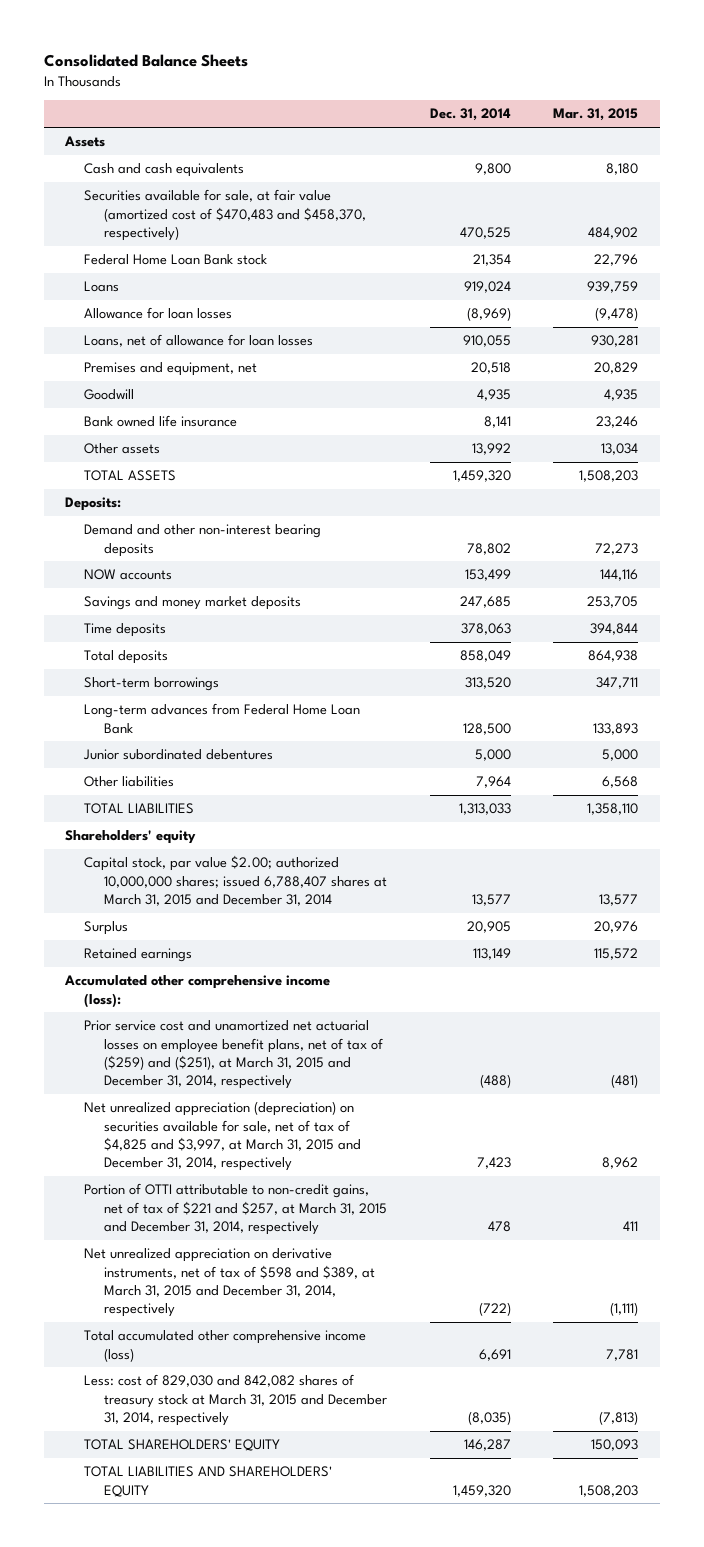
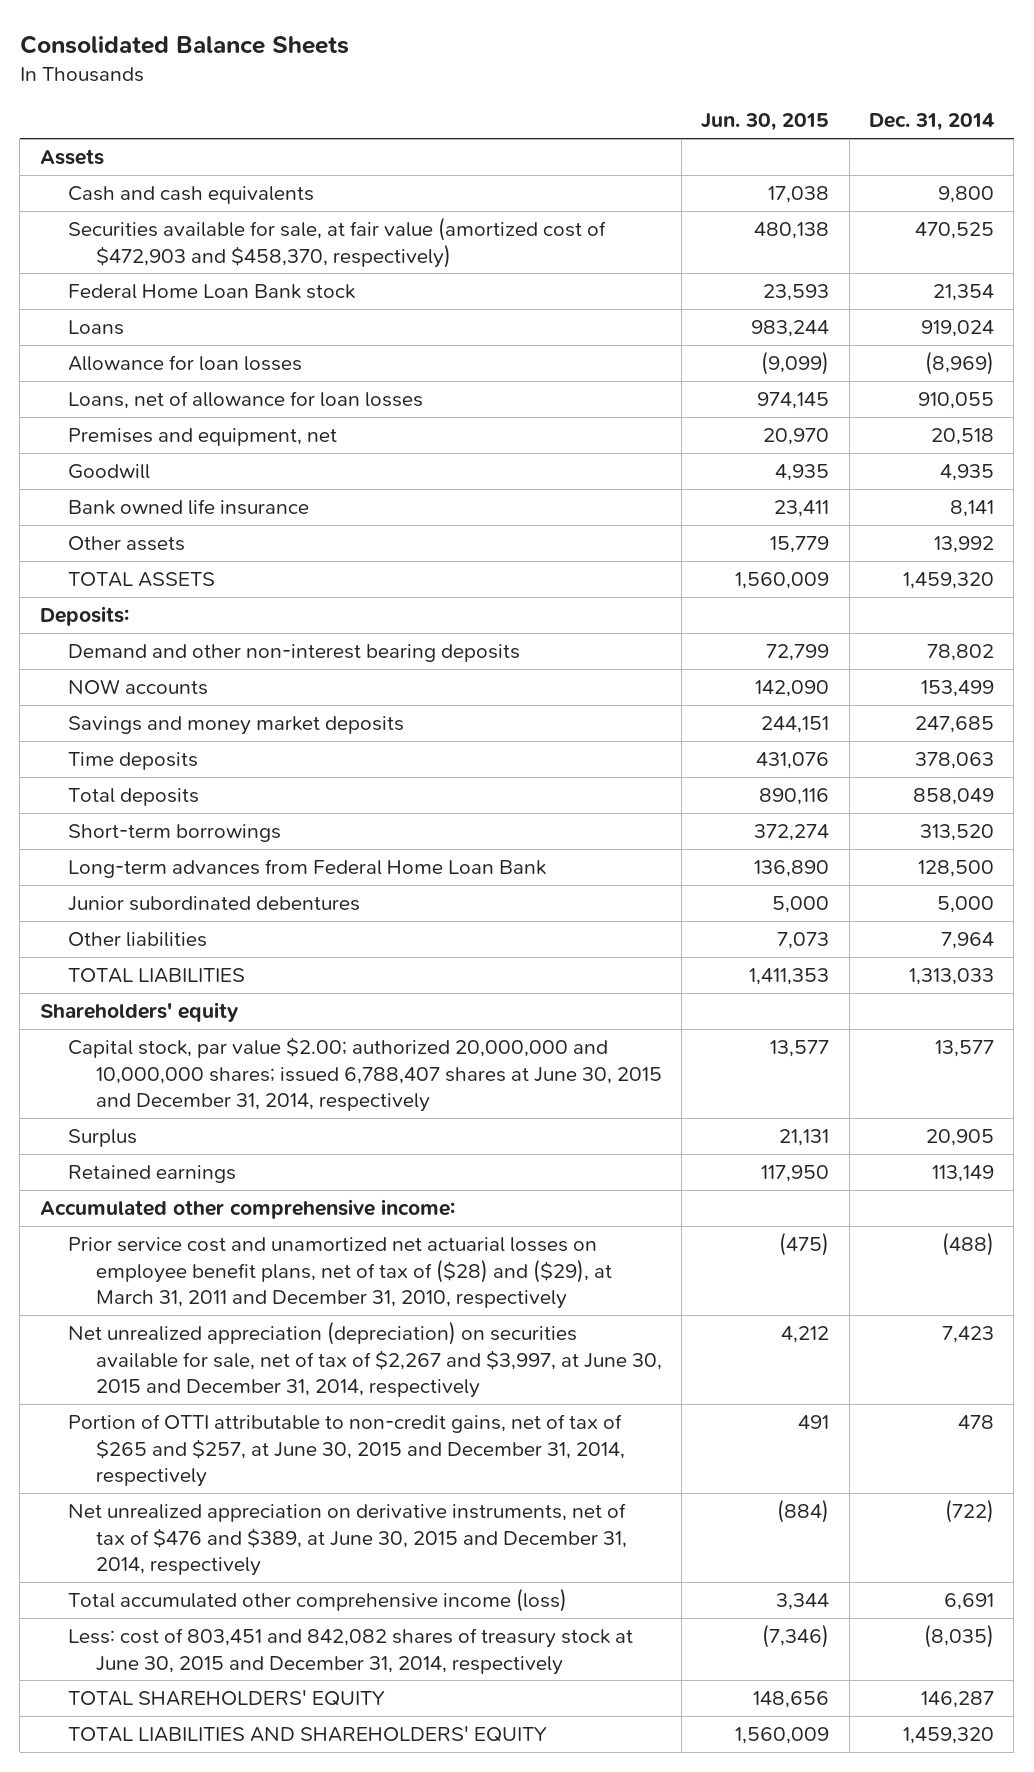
[553,108,639,122] Mar. 31, 2015 -> none
none -> [701,113,830,132] Jun. 30, 2015
[84,189,366,241] Securities available for sale, at fair value (amortized cost of $470,483 and $458,370, respectively) -> [67,217,606,268] Securities available for sale, at fair value (amortized cost of $472,903 and $458,370, respectively)
[84,855,387,906] Capital stock, par value $2.00; authorized 10,000,000 shares; issued 6,788,407 shares at March 31, 2015 and December 31, 2014 -> [67,1037,662,1112] Capital stock, par value $2.00; authorized 20,000,000 and 10,000,000 shares; issued 6,788,407 shares at June 30, 2015 and December 31, 2014, respectively
[64,975,331,1008] Accumulated other comprehensive income (loss): -> [39,1199,455,1220] Accumulated other comprehensive income:
[84,1020,383,1090] Prior service cost and unamortized net actuarial losses on employee benefit plans, net of tax of ($259) and ($251), at March 31, 2015 and December 31, 2014, respectively -> [67,1237,612,1309] Prior service cost and unamortized net actuarial losses on employee benefit plans, net of tax of ($28) and ($29), at March 31, 2011 and December 31, 2010, respectively
[84,1101,361,1172] Net unrealized appreciation (depreciation) on securities available for sale, net of tax of $4,825 and $3,997, at March 31, 2015 and December 31, 2014, respectively -> [67,1321,662,1398] Net unrealized appreciation (depreciation) on securities available for sale, net of tax of $2,267 and $3,997, at June 30, 2015 and December 31, 2014, respectively
[84,1183,387,1235] Portion of OTTI attributable to non-credit gains, net of tax of $221 and $257, at March 31, 2015 and December 31, 2014, respectively -> [67,1414,625,1487] Portion of OTTI attributable to non-credit gains, net of tax of $265 and $257, at June 30, 2015 and December 31, 2014, respectively
[84,1248,375,1318] Net unrealized appreciation on derivative instruments, net of tax of $598 and $389, at March 31, 2015 and December 31, 2014, respectively -> [67,1503,627,1576] Net unrealized appreciation on derivative instruments, net of tax of $476 and $389, at June 30, 2015 and December 31, 2014, respectively
[84,1374,387,1426] Less: cost of 829,030 and 842,082 shares of treasury stock at March 31, 2015 and December 31, 2014, respectively -> [67,1628,633,1675] Less: cost of 803,451 and 842,082 shares of treasury stock at June 30, 2015 and December 31, 2014, respectively

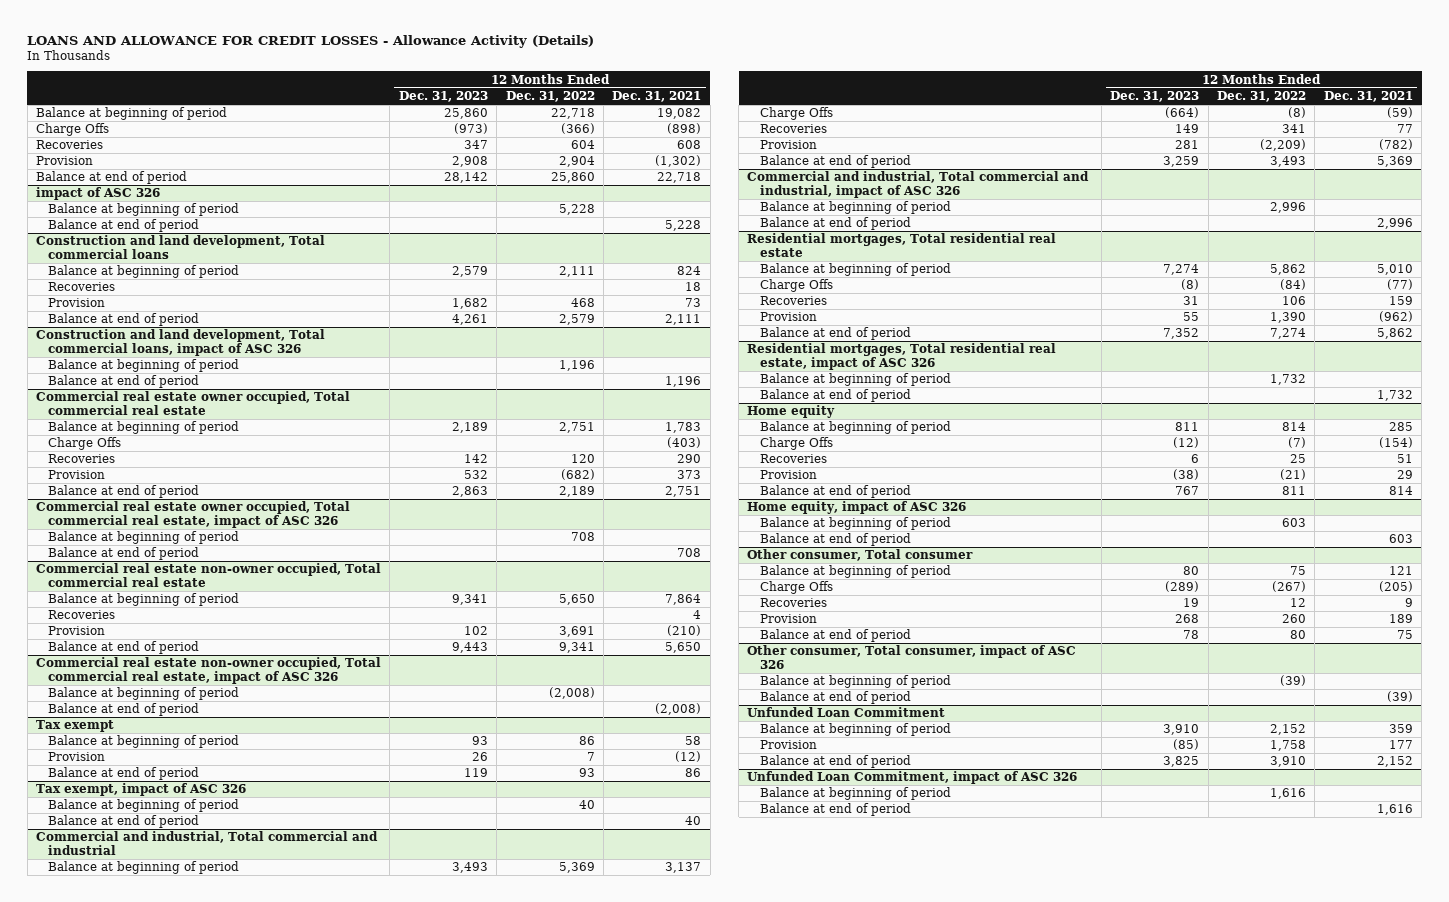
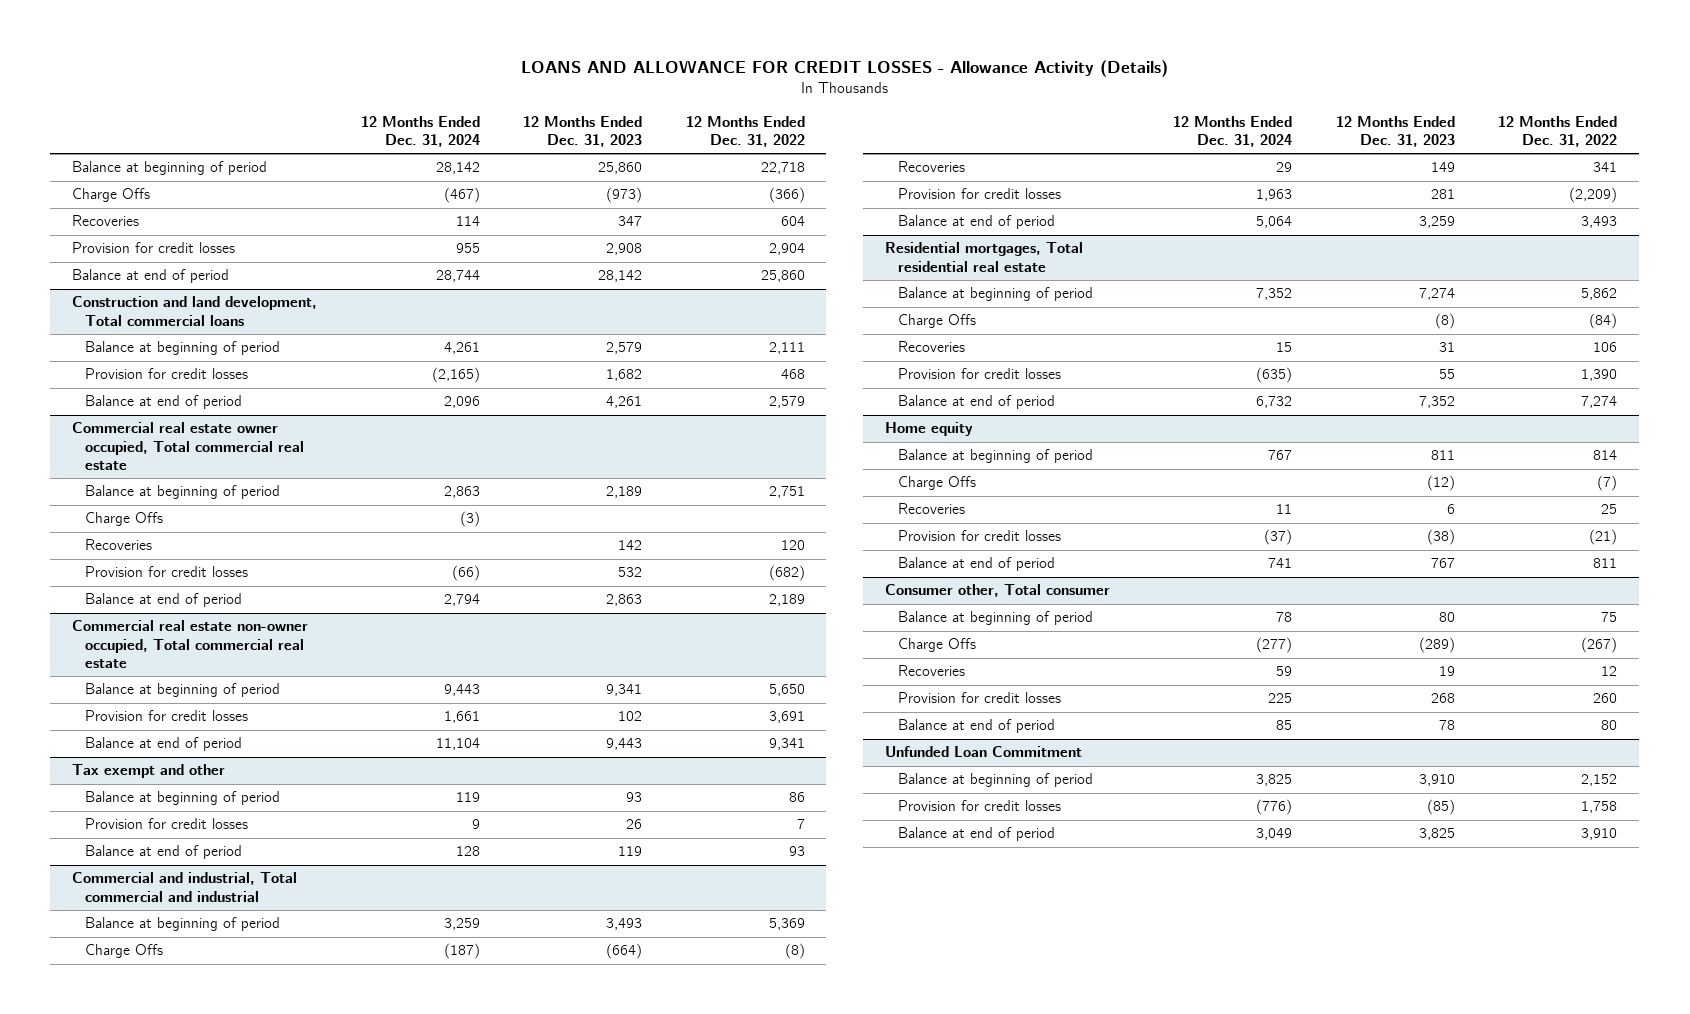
[612,91,702,103] Dec. 31, 2021 -> none
none -> [360,115,480,147] 12 Months Ended Dec. 31, 2024
[36,156,94,166] Provision -> [72,242,236,254] Provision for credit losses
[36,187,161,201] impact of ASC 326 -> none
[48,203,240,217] Balance at beginning of period -> none
[48,219,200,233] Balance at end of period -> none
[48,282,116,292] Recoveries -> none
[48,298,106,308] Provision -> [85,368,249,380] Provision for credit losses
[36,329,326,356] Construction and land development, Total commercial loans, impact of ASC 326 -> none
[48,359,240,373] Balance at beginning of period -> none
[48,375,200,389] Balance at end of period -> none
[48,470,106,480] Provision -> [85,566,249,578] Provision for credit losses
[36,501,351,528] Commercial real estate owner occupied, Total commercial real estate, impact of ASC 326 -> none
[48,531,240,545] Balance at beginning of period -> none
[48,547,200,561] Balance at end of period -> none
[48,610,116,620] Recoveries -> none
[48,626,106,636] Provision -> [85,710,249,722] Provision for credit losses
[36,657,382,684] Commercial real estate non-owner occupied, Total commercial real estate, impact of ASC 326 -> none
[48,687,240,701] Balance at beginning of period -> none
[48,703,200,717] Balance at end of period -> none
[36,720,115,733] Tax exempt -> [72,764,226,779] Tax exempt and other
[48,752,106,762] Provision -> [85,818,249,830] Provision for credit losses
[36,783,247,797] Tax exempt, impact of ASC 326 -> none
[48,799,240,813] Balance at beginning of period -> none
[48,815,200,829] Balance at end of period -> none
[759,140,817,150] Provision -> [897,188,1061,200] Provision for credit losses
[747,171,1090,198] Commercial and industrial, Total commercial and industrial, impact of ASC 326 -> none
[759,201,951,215] Balance at beginning of period -> none
[759,217,911,231] Balance at end of period -> none
[759,312,817,322] Provision -> [897,368,1061,380] Provision for credit losses
[747,343,1057,370] Residential mortgages, Total residential real estate, impact of ASC 326 -> none
[759,373,951,387] Balance at beginning of period -> none
[759,389,911,403] Balance at end of period -> none
[759,470,817,480] Provision -> [897,530,1061,542] Provision for credit losses
[747,501,967,515] Home equity, impact of ASC 326 -> none
[759,517,951,531] Balance at beginning of period -> none
[759,533,911,547] Balance at end of period -> none
[747,549,974,562] Other consumer, Total consumer -> [885,584,1111,598] Consumer other, Total consumer
[759,614,817,624] Provision -> [897,692,1061,704] Provision for credit losses
[747,645,1077,669] Other consumer, Total consumer, impact of ASC 326 -> none
[759,675,951,689] Balance at beginning of period -> none
[759,691,911,705] Balance at end of period -> none
[759,740,817,750] Provision -> [897,800,1061,812] Provision for credit losses
[747,771,1078,785] Unfunded Loan Commitment, impact of ASC 326 -> none
[759,787,951,801] Balance at beginning of period -> none
[759,803,911,817] Balance at end of period -> none

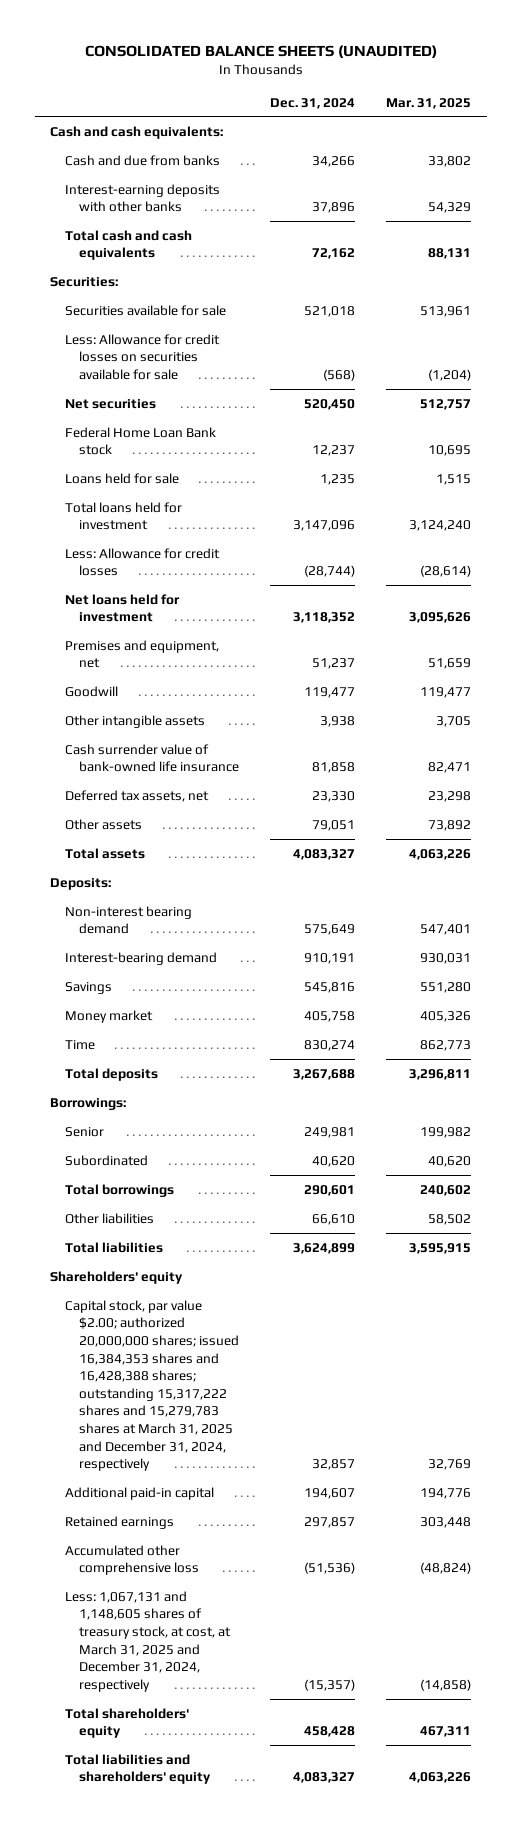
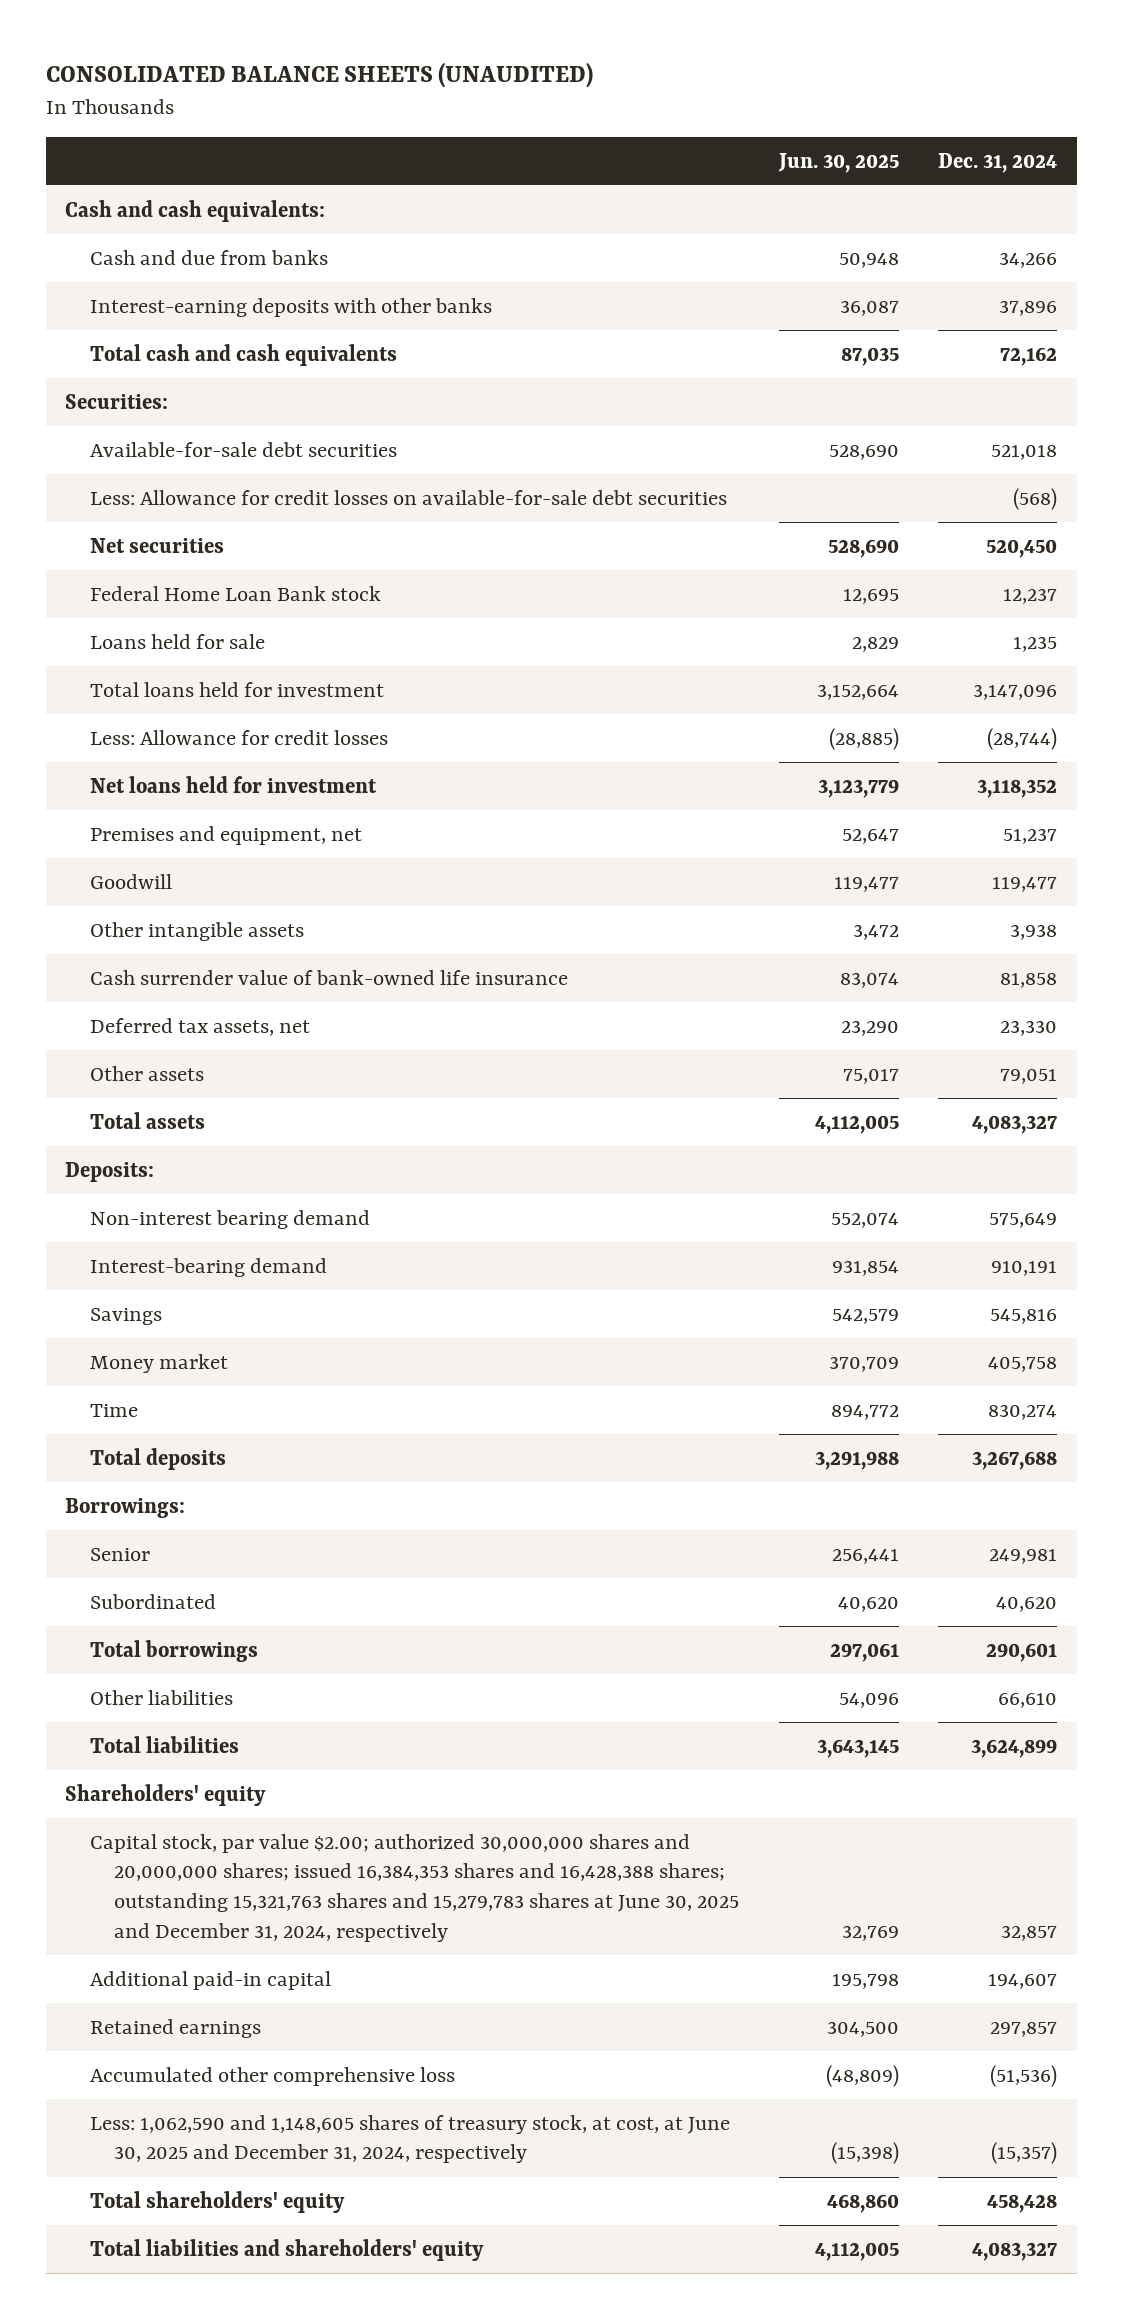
[386,97,472,109] Mar. 31, 2025 -> none
none -> [777,152,899,173] Jun. 30, 2025
[64,304,226,316] Securities available for sale -> [89,441,397,457] Available-for-sale debt securities
[64,333,220,380] Less: Allowance for credit losses on securities available for sale -> [89,489,727,505] Less: Allowance for credit losses on available-for-sale debt securities
[64,1299,240,1472] Capital stock, par value $2.00; authorized 20,000,000 shares; issued 16,384,353 shares and 16,428,388 shares; outstanding 15,317,222 shares and 15,279,783 shares at March 31, 2025 and December 31, 2024, respectively -> [89,1833,739,1942] Capital stock, par value $2.00; authorized 30,000,000 shares and 20,000,000 shares; issued 16,384,353 shares and 16,428,388 shares; outstanding 15,321,763 shares and 15,279,783 shares at June 30, 2025 and December 31, 2024, respectively
[64,1590,232,1692] Less: 1,067,131 and 1,148,605 shares of treasury stock, at cost, at March 31, 2025 and December 31, 2024, respectively -> [89,2114,730,2164] Less: 1,062,590 and 1,148,605 shares of treasury stock, at cost, at June 30, 2025 and December 31, 2024, respectively

